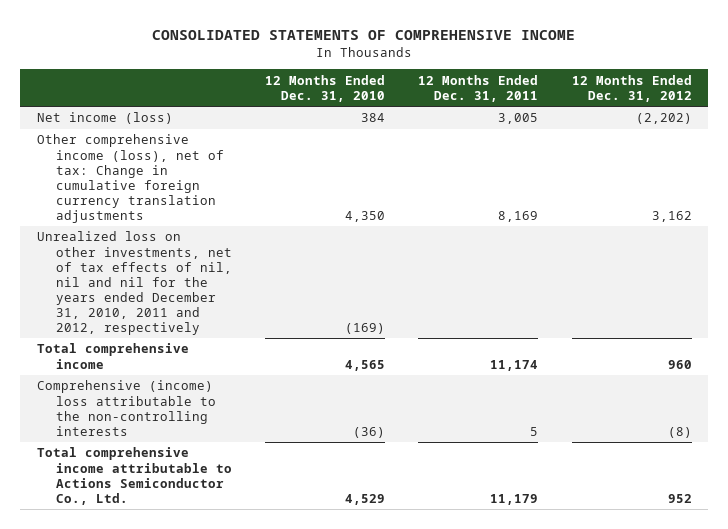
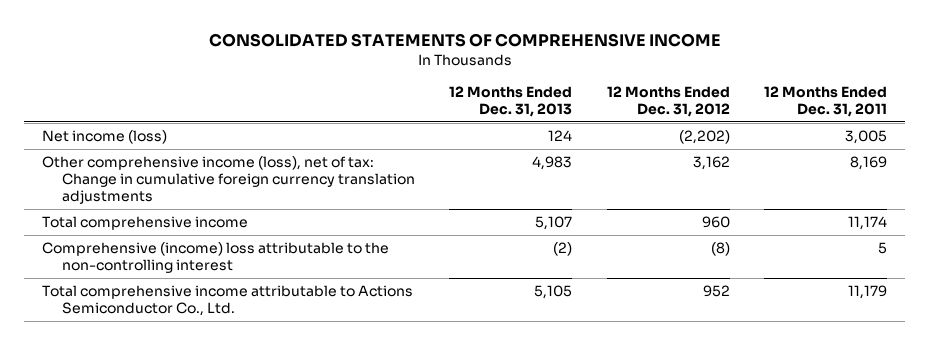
[265,74,386,102] 12 Months Ended Dec. 31, 2010 -> none
none -> [449,85,573,117] 12 Months Ended Dec. 31, 2013
[36,231,233,335] Unrealized loss on other investments, net of tax effects of nil, nil and nil for the years ended December 31, 2010, 2011 and 2012, respectively -> none
[36,380,217,436] Comprehensive (income) loss attributable to the non-controlling interests -> [41,242,389,274] Comprehensive (income) loss attributable to the non-controlling interest

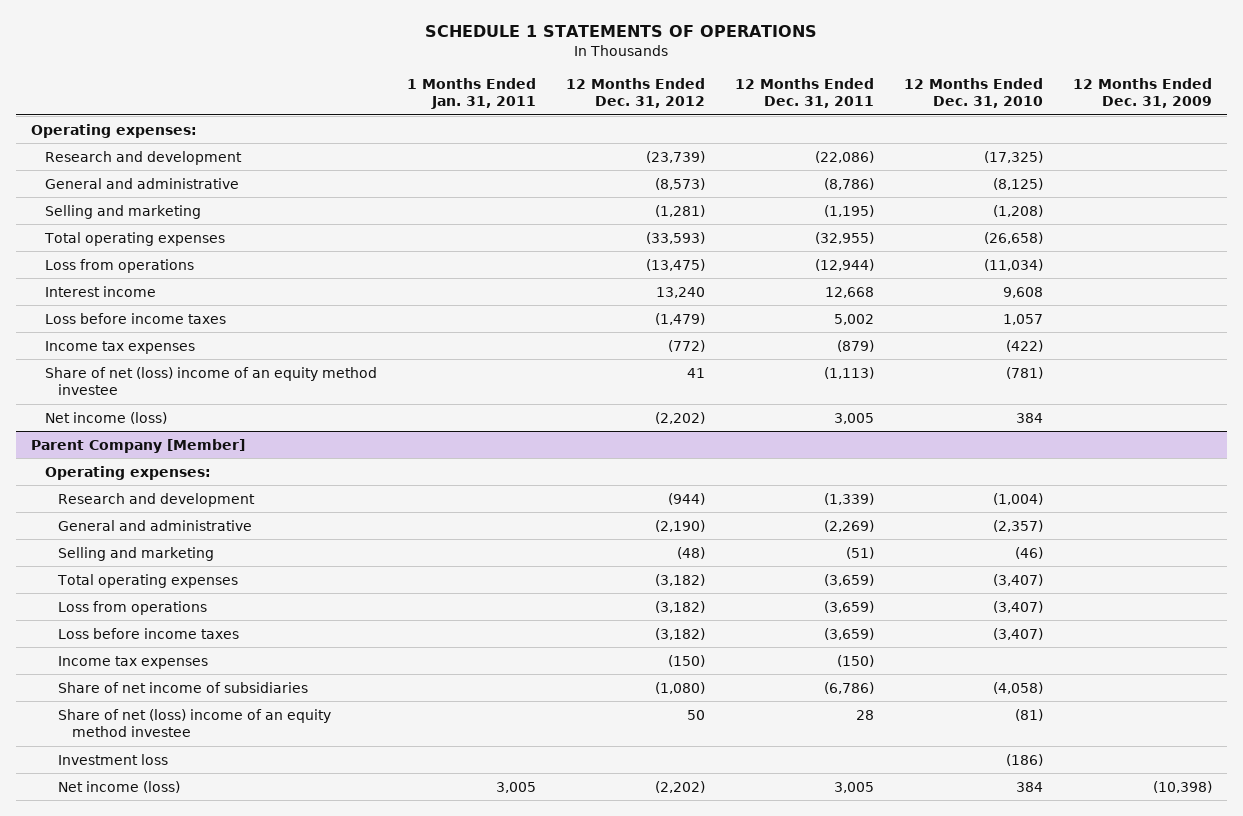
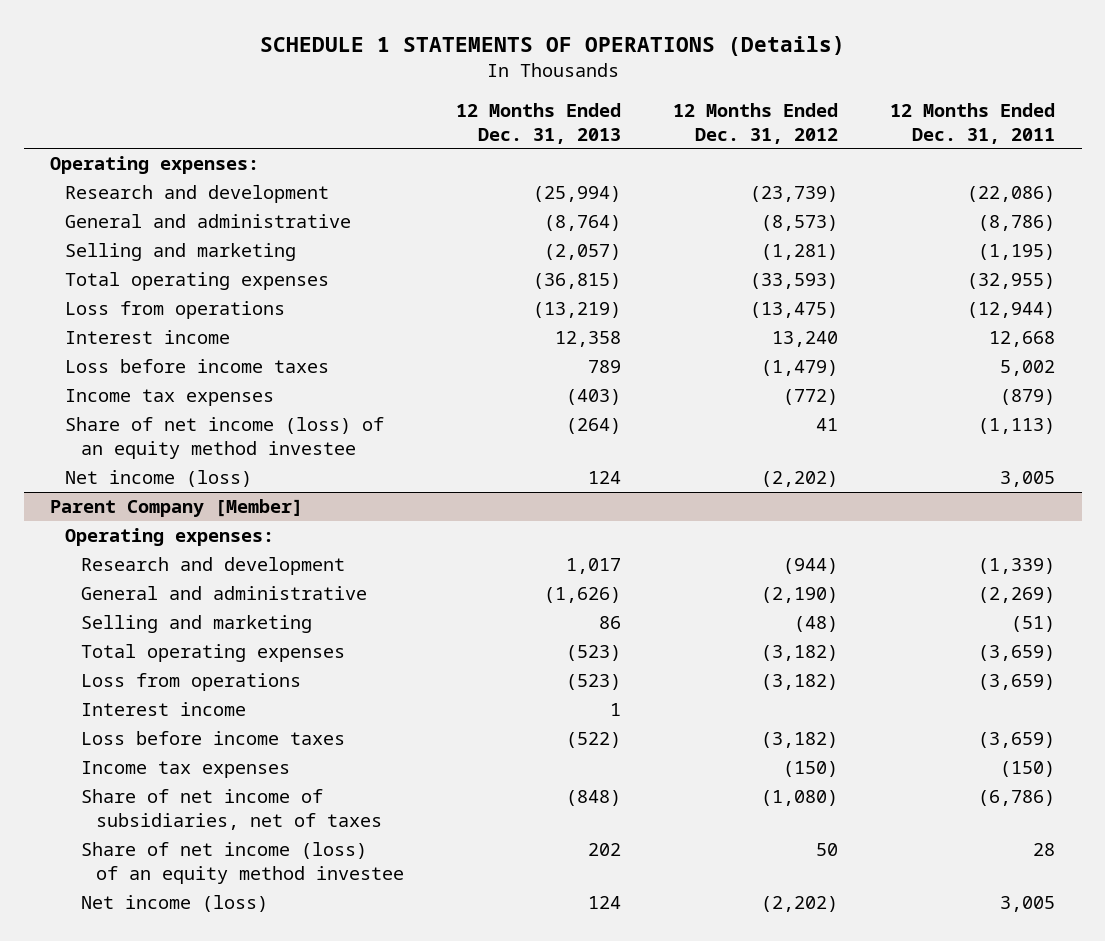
[425,25,818,38] SCHEDULE 1 STATEMENTS OF OPERATIONS -> [259,36,845,57] SCHEDULE 1 STATEMENTS OF OPERATIONS (Details)
[406,77,536,110] 1 Months Ended Jan. 31, 2011 -> none
[903,77,1043,109] 12 Months Ended Dec. 31, 2010 -> none
[1072,77,1212,109] 12 Months Ended Dec. 31, 2009 -> none
none -> [456,103,622,144] 12 Months Ended Dec. 31, 2013
[44,366,377,396] Share of net (loss) income of an equity method investee -> [65,417,385,459] Share of net income (loss) of an equity method investee
none -> [80,702,246,717] Interest income
[58,753,169,765] Investment loss -> none
[58,681,309,693] Share of net income of subsidiaries -> [80,789,383,830] Share of net income of subsidiaries, net of taxes
[58,708,332,738] Share of net (loss) income of an equity method investee -> [80,842,405,884] Share of net income (loss) of an equity method investee

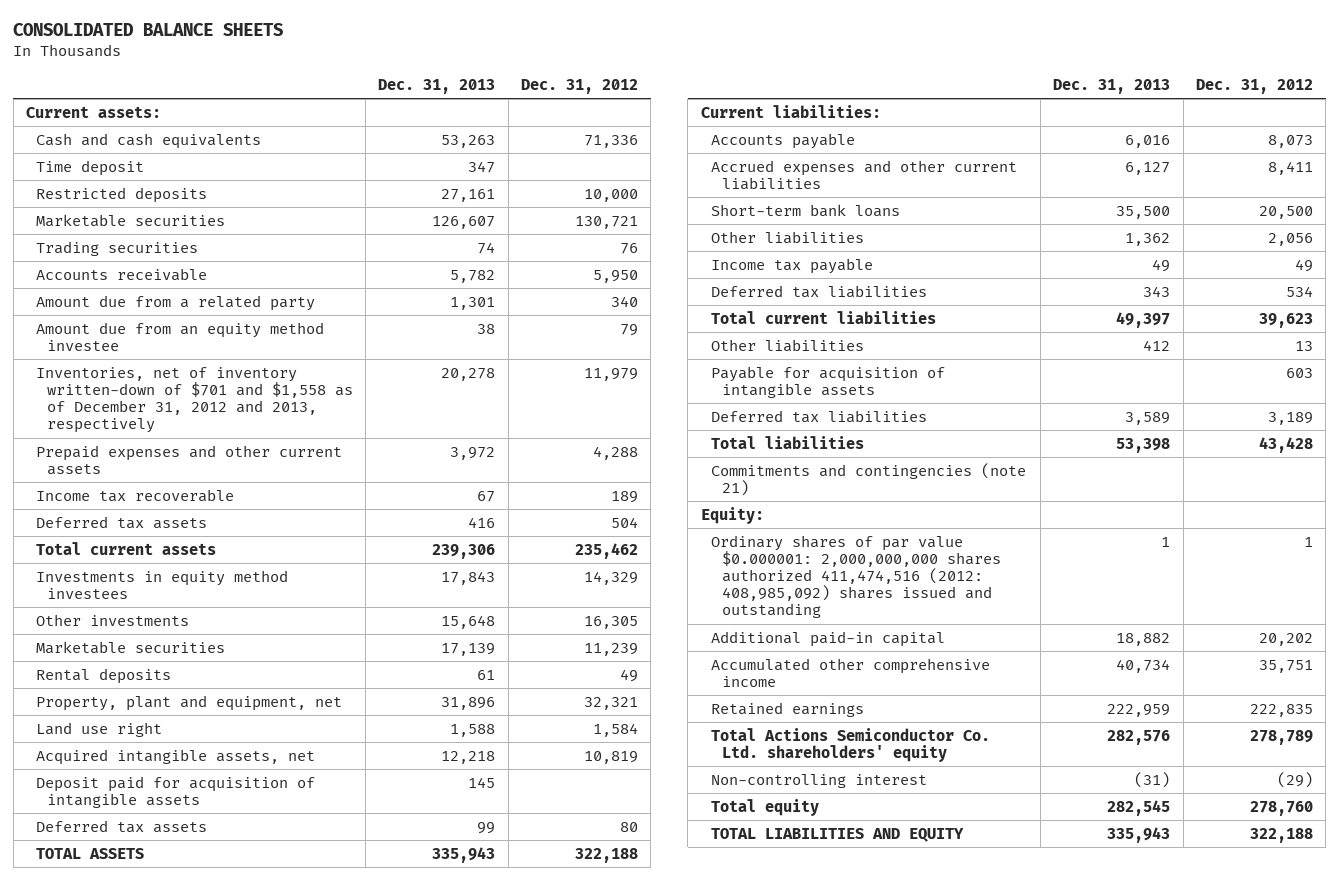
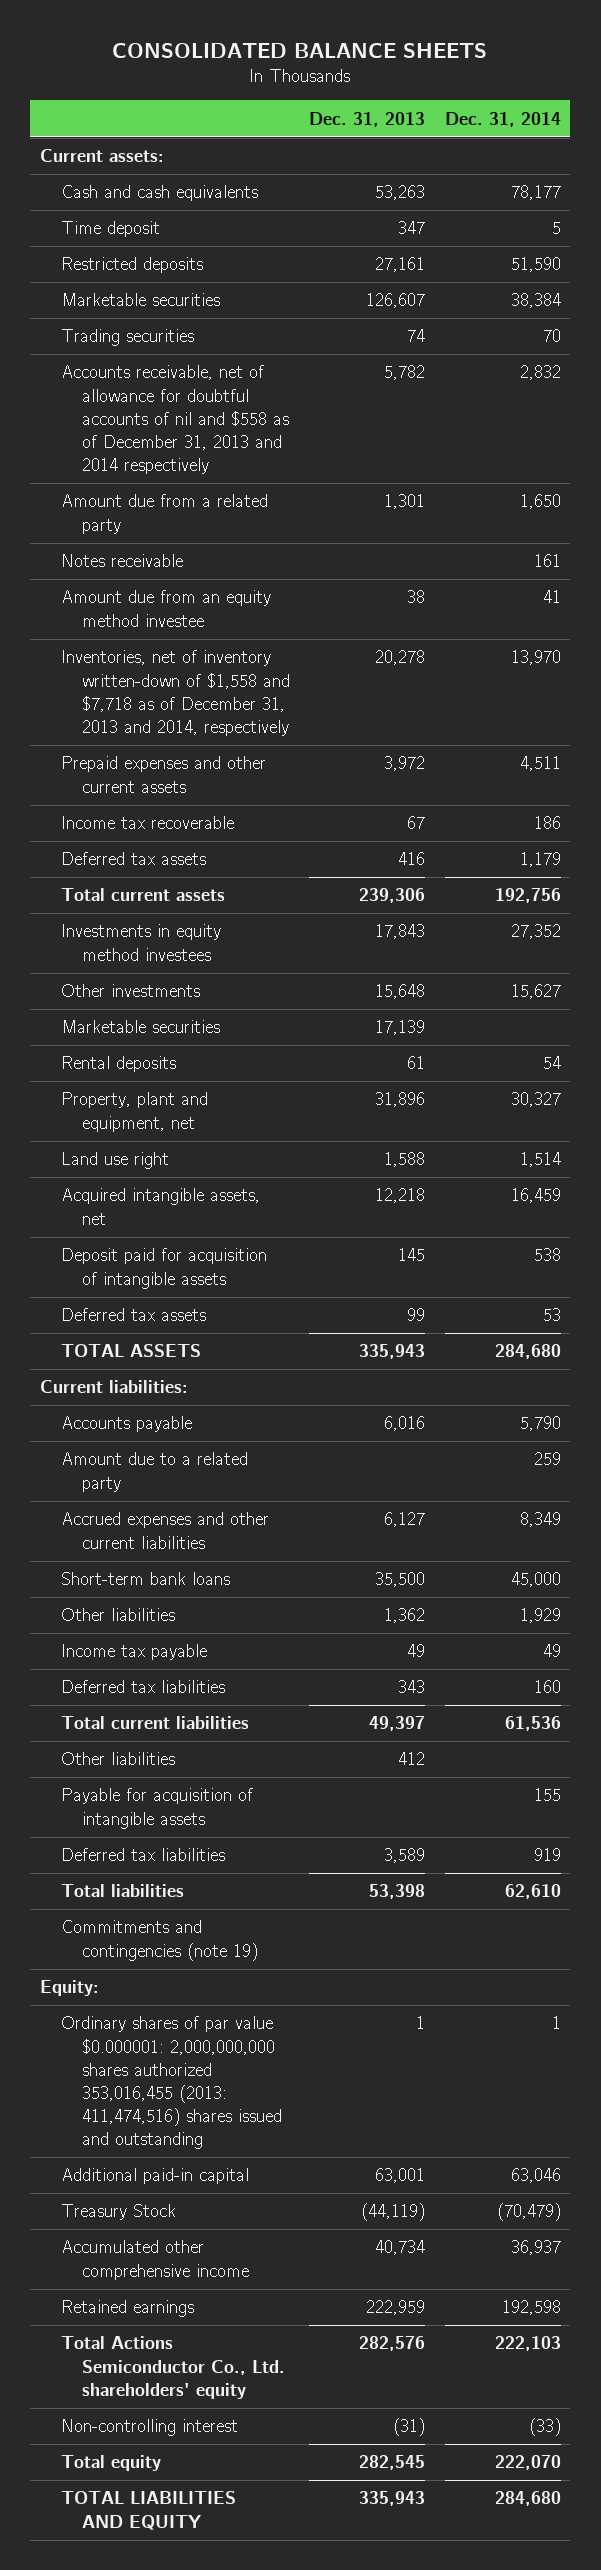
[520,78,638,94] Dec. 31, 2012 -> none
none -> [444,111,561,127] Dec. 31, 2014
[36,267,208,281] Accounts receivable -> [61,365,290,475] Accounts receivable, net of allowance for doubtful accounts of nil and $558 as of December 31, 2013 and 2014 respectively
none -> [61,554,184,568] Notes receivable
[36,366,353,434] Inventories, net of inventory written-down of $701 and $1,558 as of December 31, 2012 and 2013, respectively -> [61,650,291,736] Inventories, net of inventory written-down of $1,558 and $7,718 as of December 31, 2013 and 2014, respectively
none -> [61,1452,249,1492] Amount due to a related party
[711,462,1027,496] Commitments and contingencies (note 21) -> [61,1920,259,1961] Commitments and contingencies (note 19)
[711,534,1001,619] Ordinary shares of par value $0.000001: 2,000,000,000 shares authorized 411,474,516 (2012: 408,985,092) shares issued and outstanding -> [61,2016,283,2150] Ordinary shares of par value $0.000001: 2,000,000,000 shares authorized 353,016,455 (2013: 411,474,516) shares issued and outstanding
[1116,632,1171,646] 18,882 -> [375,2168,426,2184] 63,001
none -> [61,2204,177,2221] Treasury Stock
[711,727,991,762] Total Actions Semiconductor Co. Ltd. shareholders' equity -> [61,2336,286,2399] Total Actions Semiconductor Co., Ltd. shareholders' equity

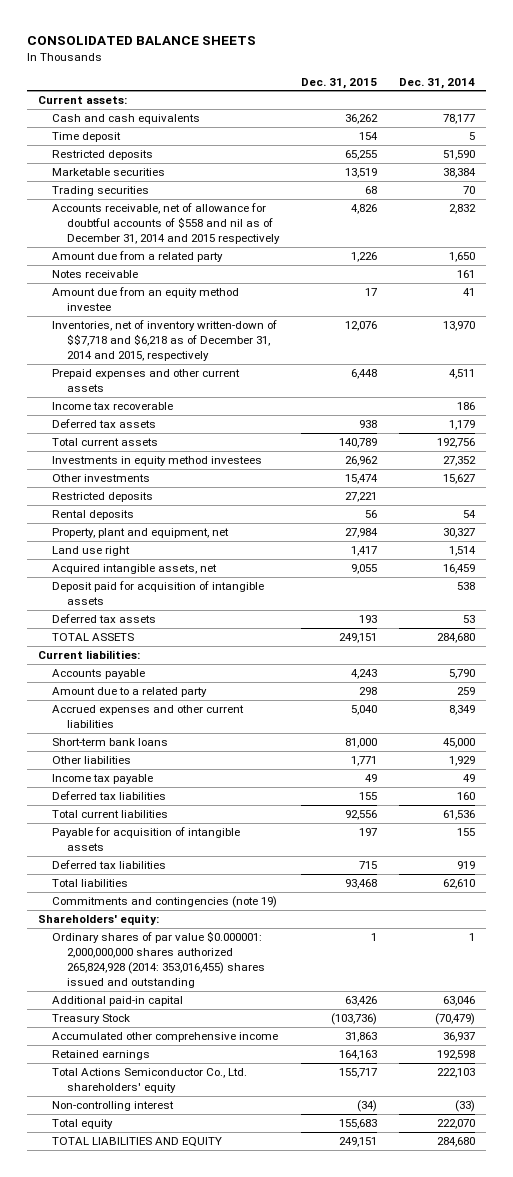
[309,111,426,127] Dec. 31, 2013 -> none
none -> [300,77,377,89] Dec. 31, 2015
[61,365,290,475] Accounts receivable, net of allowance for doubtful accounts of nil and $558 as of December 31, 2013 and 2014 respectively -> [52,203,280,244] Accounts receivable, net of allowance for doubtful accounts of $558 and nil as of December 31, 2014 and 2015 respectively
[61,650,291,736] Inventories, net of inventory written-down of $1,558 and $7,718 as of December 31, 2013 and 2014, respectively -> [52,320,278,361] Inventories, net of inventory written-down of $$7,718 and $6,218 as of December 31, 2014 and 2015, respectively
[61,1020,221,1034] Marketable securities -> none
none -> [52,492,154,503] Restricted deposits
[61,1752,176,1766] Other liabilities -> none
[39,1980,99,1997] Equity: -> [38,914,160,926] Shareholders' equity:
[61,2016,283,2150] Ordinary shares of par value $0.000001: 2,000,000,000 shares authorized 353,016,455 (2013: 411,474,516) shares issued and outstanding -> [52,931,265,988] Ordinary shares of par value $0.000001: 2,000,000,000 shares authorized 265,824,928 (2014: 353,016,455) shares issued and outstanding

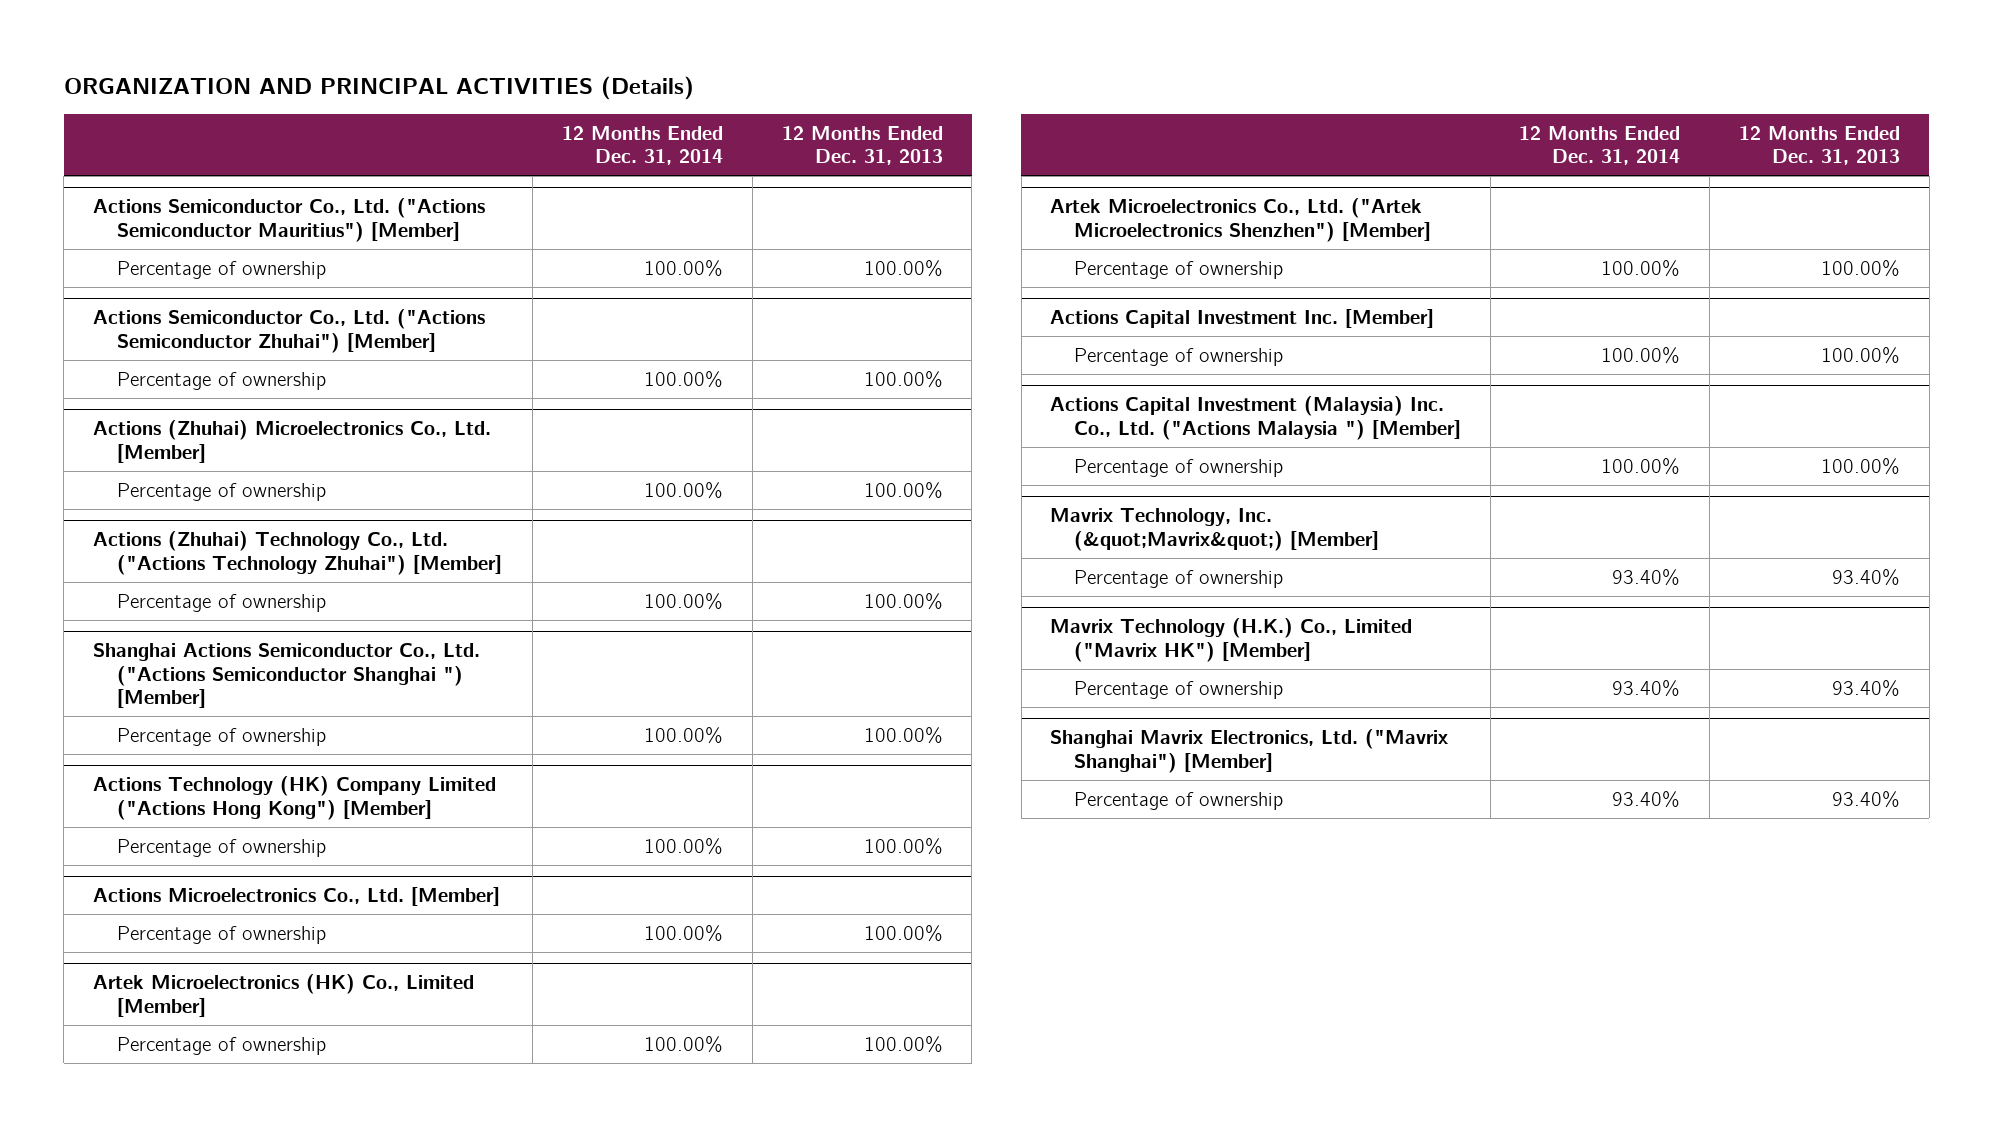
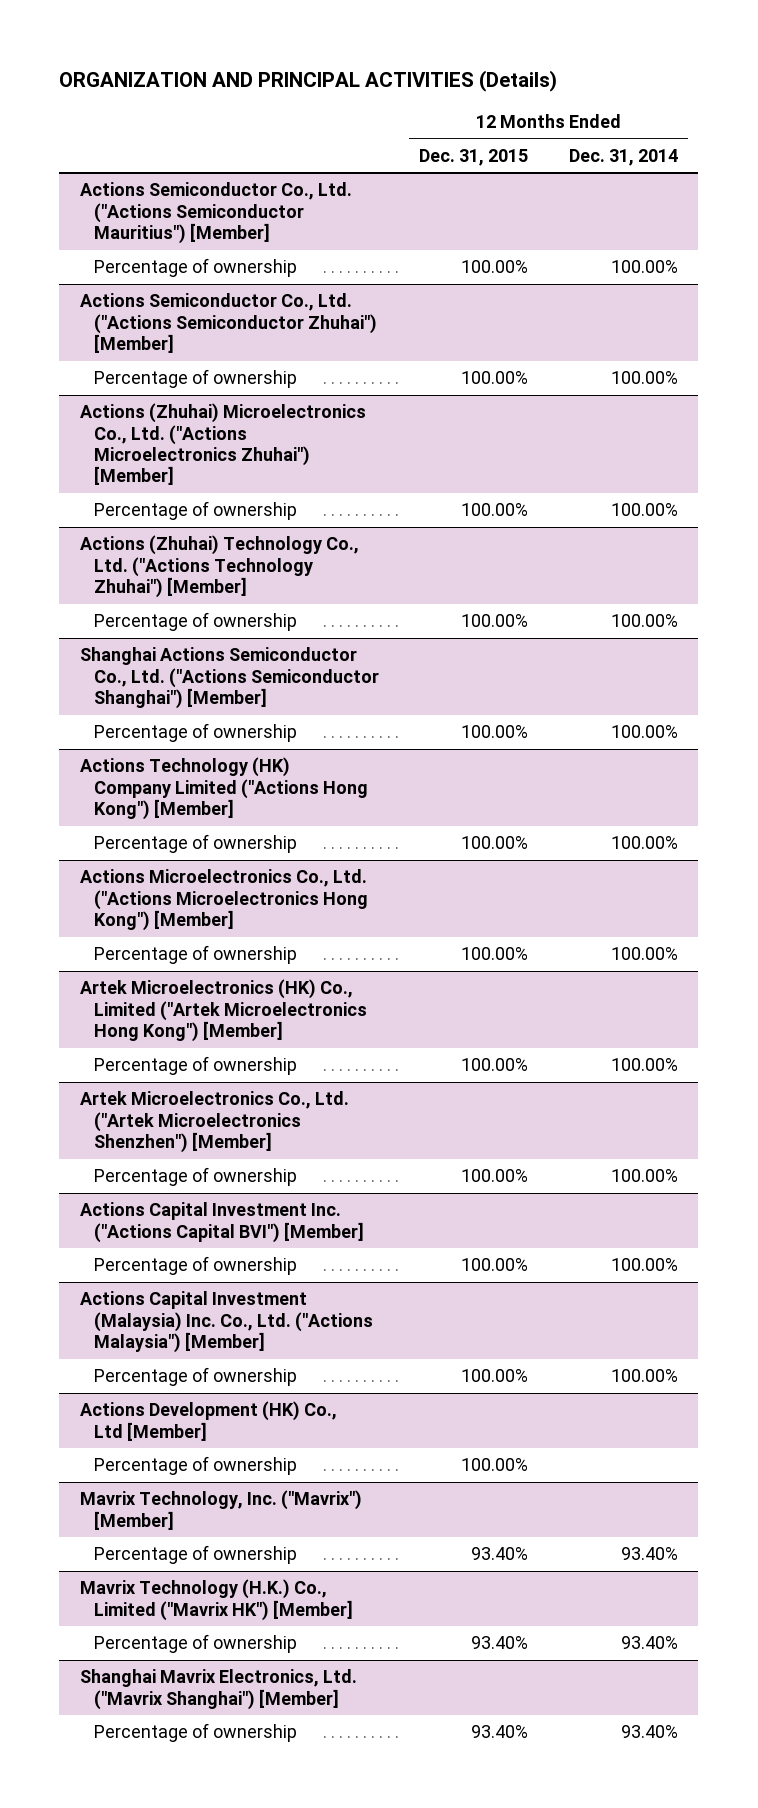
[781,125,943,166] 12 Months Ended Dec. 31, 2013 -> none
none -> [419,148,529,166] Dec. 31, 2015
[93,420,492,463] Actions (Zhuhai) Microelectronics Co., Ltd. [Member] -> [79,403,366,486] Actions (Zhuhai) Microelectronics Co., Ltd. ("Actions Microelectronics Zhuhai") [Member]
[93,643,481,708] Shanghai Actions Semiconductor Co., Ltd. ("Actions Semiconductor Shanghai ") [Member] -> [79,647,379,710] Shanghai Actions Semiconductor Co., Ltd. ("Actions Semiconductor Shanghai") [Member]
[93,887,501,907] Actions Microelectronics Co., Ltd. [Member] -> [79,869,368,932] Actions Microelectronics Co., Ltd. ("Actions Microelectronics Hong Kong") [Member]
[93,974,475,1017] Artek Microelectronics (HK) Co., Limited [Member] -> [79,979,367,1043] Artek Microelectronics (HK) Co., Limited ("Artek Microelectronics Hong Kong") [Member]
[1050,309,1435,329] Actions Capital Investment Inc. [Member] -> [79,1202,364,1243] Actions Capital Investment Inc. ("Actions Capital BVI") [Member]
[1050,396,1461,440] Actions Capital Investment (Malaysia) Inc. Co., Ltd. ("Actions Malaysia ") [Member] -> [79,1291,373,1354] Actions Capital Investment (Malaysia) Inc. Co., Ltd. ("Actions Malaysia") [Member]
none -> [79,1401,337,1441] Actions Development (HK) Co., Ltd [Member]
none -> [93,1456,297,1476] Percentage of ownership
[1050,508,1379,551] Mavrix Technology, Inc. (&quot;Mavrix&quot;) [Member] -> [79,1490,362,1530] Mavrix Technology, Inc. ("Mavrix") [Member]

